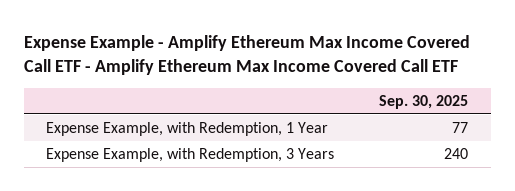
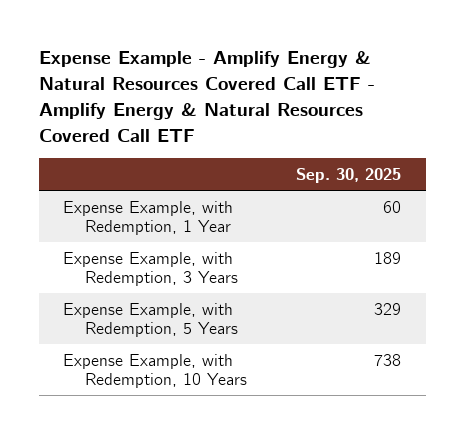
[24,35,471,76] Expense Example - Amplify Ethereum Max Income Covered Call ETF - Amplify Ethereum Max Income Covered Call ETF -> [38,51,375,142] Expense Example - Amplify Energy & Natural Resources Covered Call ETF - Amplify Energy & Natural Resources Covered Call ETF
[452,122,469,134] 77 -> [383,200,402,213] 60
[444,148,469,160] 240 -> [374,251,402,264] 189
none -> [63,302,239,337] Expense Example, with Redemption, 5 Years
none -> [63,353,248,388] Expense Example, with Redemption, 10 Years

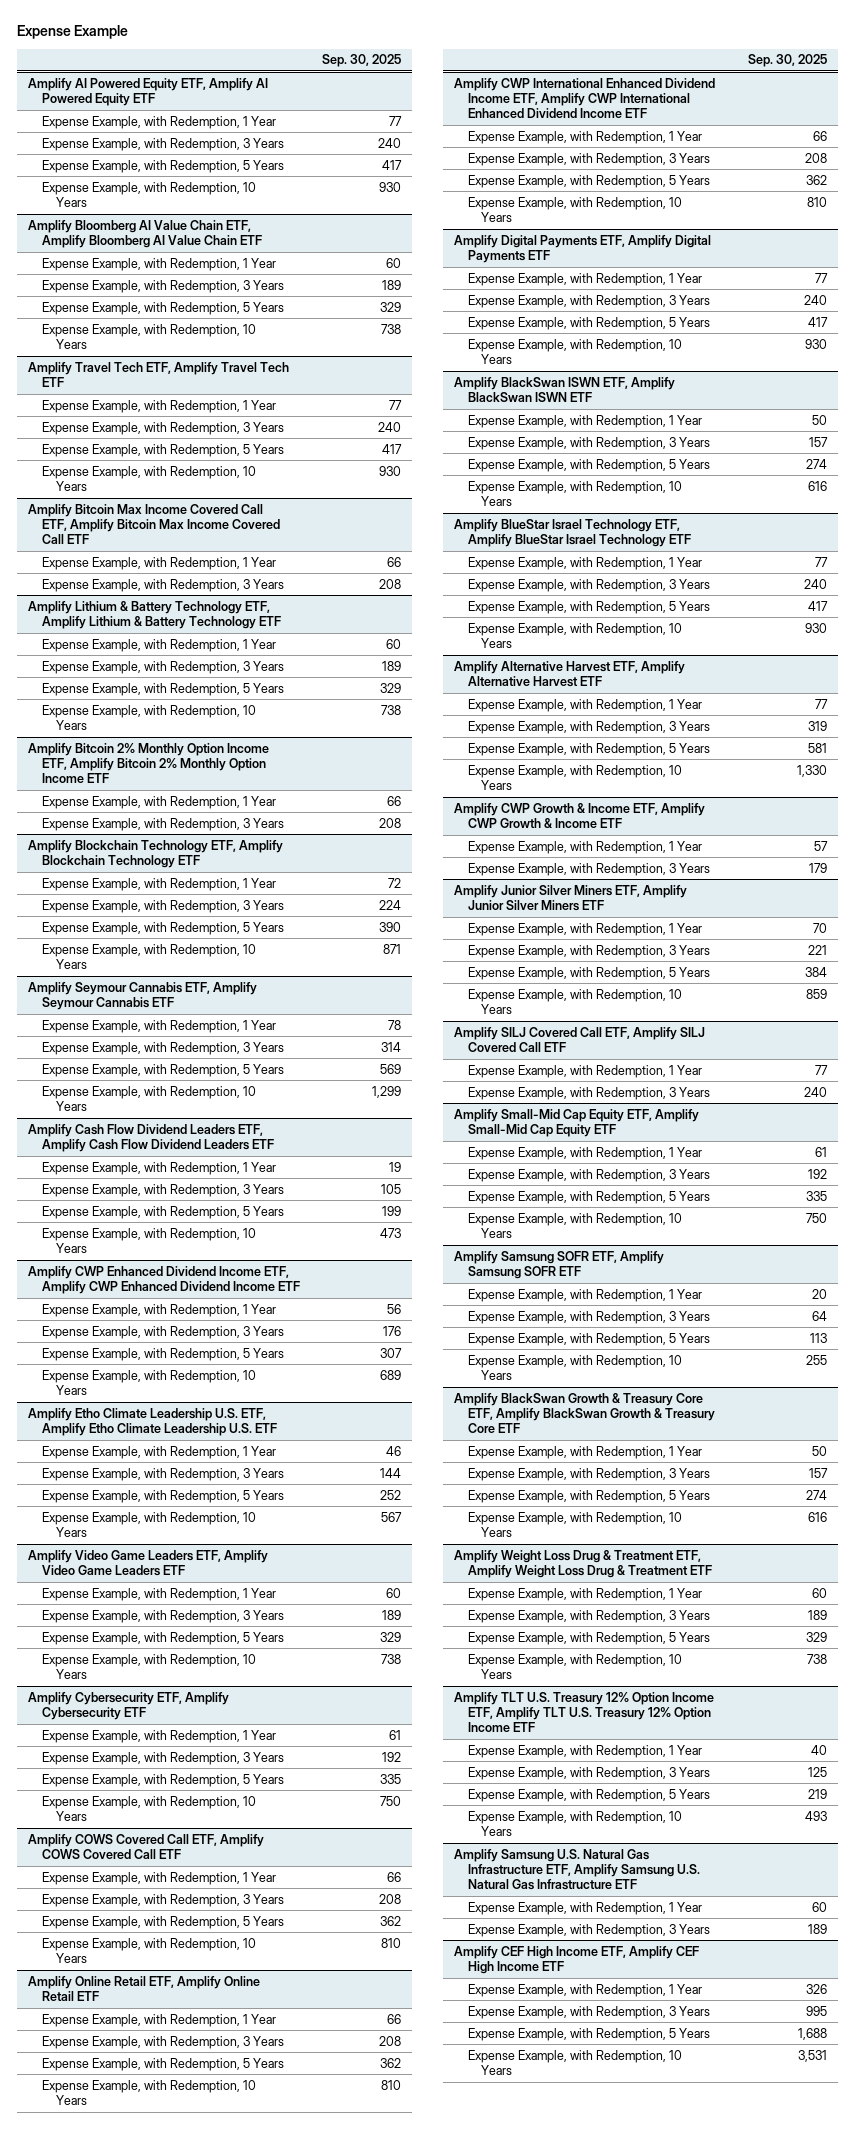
[38,51,375,142] Expense Example - Amplify Energy & Natural Resources Covered Call ETF - Amplify Energy & Natural Resources Covered Call ETF -> [17,25,129,40] Expense Example
none -> [28,77,269,106] Amplify AI Powered Equity ETF, Amplify AI Powered Equity ETF
none -> [42,115,277,129] Expense Example, with Redemption, 1 Year
none -> [42,137,285,151] Expense Example, with Redemption, 3 Years
none -> [42,159,285,173] Expense Example, with Redemption, 5 Years
none -> [42,181,257,207] Expense Example, with Redemption, 10 Years
none -> [28,219,263,248] Amplify Bloomberg AI Value Chain ETF, Amplify Bloomberg AI Value Chain ETF
none -> [28,361,290,387] Amplify Travel Tech ETF, Amplify Travel Tech ETF
none -> [42,399,277,413] Expense Example, with Redemption, 1 Year
none -> [42,421,285,435] Expense Example, with Redemption, 3 Years
none -> [42,443,285,457] Expense Example, with Redemption, 5 Years
none -> [42,465,257,491] Expense Example, with Redemption, 10 Years
none -> [28,503,281,545] Amplify Bitcoin Max Income Covered Call ETF, Amplify Bitcoin Max Income Covered Call ETF
none -> [42,556,277,570] Expense Example, with Redemption, 1 Year
none -> [42,578,285,592] Expense Example, with Redemption, 3 Years
none -> [28,600,282,629] Amplify Lithium & Battery Technology ETF, Amplify Lithium & Battery Technology ETF
none -> [42,638,277,652] Expense Example, with Redemption, 1 Year
none -> [42,660,285,674] Expense Example, with Redemption, 3 Years
none -> [42,682,285,696] Expense Example, with Redemption, 5 Years
none -> [42,704,257,730] Expense Example, with Redemption, 10 Years
none -> [28,742,270,784] Amplify Bitcoin 2% Monthly Option Income ETF, Amplify Bitcoin 2% Monthly Option Income ETF
none -> [42,795,277,809] Expense Example, with Redemption, 1 Year
none -> [42,817,285,831] Expense Example, with Redemption, 3 Years
none -> [28,839,284,868] Amplify Blockchain Technology ETF, Amplify Blockchain Technology ETF
none -> [42,877,277,891] Expense Example, with Redemption, 1 Year
none -> [42,899,285,913] Expense Example, with Redemption, 3 Years
none -> [42,921,285,935] Expense Example, with Redemption, 5 Years
none -> [42,943,257,969] Expense Example, with Redemption, 10 Years
none -> [28,981,258,1010] Amplify Seymour Cannabis ETF, Amplify Seymour Cannabis ETF
none -> [42,1019,277,1033] Expense Example, with Redemption, 1 Year
none -> [42,1041,285,1055] Expense Example, with Redemption, 3 Years
none -> [42,1063,285,1077] Expense Example, with Redemption, 5 Years
none -> [42,1085,257,1111] Expense Example, with Redemption, 10 Years
none -> [28,1123,275,1152] Amplify Cash Flow Dividend Leaders ETF, Amplify Cash Flow Dividend Leaders ETF
none -> [42,1161,277,1175] Expense Example, with Redemption, 1 Year
none -> [42,1183,285,1197] Expense Example, with Redemption, 3 Years
none -> [42,1205,285,1219] Expense Example, with Redemption, 5 Years
none -> [42,1227,257,1253] Expense Example, with Redemption, 10 Years
none -> [28,1265,301,1294] Amplify CWP Enhanced Dividend Income ETF, Amplify CWP Enhanced Dividend Income ETF
none -> [42,1303,277,1317] Expense Example, with Redemption, 1 Year
none -> [42,1325,285,1339] Expense Example, with Redemption, 3 Years
none -> [42,1347,285,1361] Expense Example, with Redemption, 5 Years
none -> [42,1369,257,1395] Expense Example, with Redemption, 10 Years
none -> [28,1407,278,1436] Amplify Etho Climate Leadership U.S. ETF, Amplify Etho Climate Leadership U.S. ETF
none -> [42,1445,277,1459] Expense Example, with Redemption, 1 Year
none -> [42,1467,285,1481] Expense Example, with Redemption, 3 Years
none -> [42,1489,285,1503] Expense Example, with Redemption, 5 Years
none -> [42,1511,257,1537] Expense Example, with Redemption, 10 Years
none -> [28,1549,269,1576] Amplify Video Game Leaders ETF, Amplify Video Game Leaders ETF
none -> [42,1587,277,1601] Expense Example, with Redemption, 1 Year
none -> [42,1609,285,1623] Expense Example, with Redemption, 3 Years
none -> [42,1631,285,1645] Expense Example, with Redemption, 5 Years
none -> [42,1653,257,1679] Expense Example, with Redemption, 10 Years
none -> [28,1691,230,1720] Amplify Cybersecurity ETF, Amplify Cybersecurity ETF
none -> [42,1729,277,1743] Expense Example, with Redemption, 1 Year
none -> [42,1751,285,1765] Expense Example, with Redemption, 3 Years
none -> [42,1773,285,1787] Expense Example, with Redemption, 5 Years
none -> [42,1795,257,1821] Expense Example, with Redemption, 10 Years
none -> [28,1833,265,1859] Amplify COWS Covered Call ETF, Amplify COWS Covered Call ETF
none -> [42,1871,277,1885] Expense Example, with Redemption, 1 Year
none -> [42,1893,285,1907] Expense Example, with Redemption, 3 Years
none -> [42,1915,285,1929] Expense Example, with Redemption, 5 Years
none -> [42,1937,257,1963] Expense Example, with Redemption, 10 Years
none -> [28,1975,261,2001] Amplify Online Retail ETF, Amplify Online Retail ETF
none -> [42,2013,277,2027] Expense Example, with Redemption, 1 Year
none -> [42,2035,285,2049] Expense Example, with Redemption, 3 Years
none -> [42,2057,285,2071] Expense Example, with Redemption, 5 Years
none -> [42,2079,257,2105] Expense Example, with Redemption, 10 Years
none -> [454,77,716,119] Amplify CWP International Enhanced Dividend Income ETF, Amplify CWP International Enhanced Dividend Income ETF
none -> [467,130,702,144] Expense Example, with Redemption, 1 Year
none -> [467,152,710,166] Expense Example, with Redemption, 3 Years
none -> [467,174,710,188] Expense Example, with Redemption, 5 Years
none -> [467,196,682,222] Expense Example, with Redemption, 10 Years
none -> [454,234,712,263] Amplify Digital Payments ETF, Amplify Digital Payments ETF
none -> [467,272,702,286] Expense Example, with Redemption, 1 Year
none -> [467,294,710,308] Expense Example, with Redemption, 3 Years
none -> [467,316,710,330] Expense Example, with Redemption, 5 Years
none -> [467,338,682,364] Expense Example, with Redemption, 10 Years
none -> [454,376,676,402] Amplify BlackSwan ISWN ETF, Amplify BlackSwan ISWN ETF
none -> [467,414,702,428] Expense Example, with Redemption, 1 Year
none -> [467,436,710,450] Expense Example, with Redemption, 3 Years
none -> [467,458,710,472] Expense Example, with Redemption, 5 Years
none -> [467,480,682,506] Expense Example, with Redemption, 10 Years
none -> [454,518,691,547] Amplify BlueStar Israel Technology ETF, Amplify BlueStar Israel Technology ETF
none -> [467,556,702,570] Expense Example, with Redemption, 1 Year
none -> [467,578,710,592] Expense Example, with Redemption, 3 Years
none -> [467,600,710,614] Expense Example, with Redemption, 5 Years
none -> [467,622,682,648] Expense Example, with Redemption, 10 Years
none -> [454,660,686,687] Amplify Alternative Harvest ETF, Amplify Alternative Harvest ETF
none -> [467,698,702,712] Expense Example, with Redemption, 1 Year
none -> [467,720,710,734] Expense Example, with Redemption, 3 Years
none -> [467,742,710,756] Expense Example, with Redemption, 5 Years
none -> [467,764,682,790] Expense Example, with Redemption, 10 Years
none -> [454,802,706,828] Amplify CWP Growth & Income ETF, Amplify CWP Growth & Income ETF
none -> [467,840,702,854] Expense Example, with Redemption, 1 Year
none -> [467,862,710,876] Expense Example, with Redemption, 3 Years
none -> [454,884,688,911] Amplify Junior Silver Miners ETF, Amplify Junior Silver Miners ETF
none -> [467,922,702,936] Expense Example, with Redemption, 1 Year
none -> [467,944,710,958] Expense Example, with Redemption, 3 Years
none -> [467,966,710,980] Expense Example, with Redemption, 5 Years
none -> [467,988,682,1014] Expense Example, with Redemption, 10 Years
none -> [454,1026,706,1052] Amplify SILJ Covered Call ETF, Amplify SILJ Covered Call ETF
none -> [467,1064,702,1078] Expense Example, with Redemption, 1 Year
none -> [467,1086,710,1100] Expense Example, with Redemption, 3 Years
none -> [454,1108,700,1137] Amplify Small-Mid Cap Equity ETF, Amplify Small-Mid Cap Equity ETF
none -> [467,1146,702,1160] Expense Example, with Redemption, 1 Year
none -> [467,1168,710,1182] Expense Example, with Redemption, 3 Years
none -> [467,1190,710,1204] Expense Example, with Redemption, 5 Years
none -> [467,1212,682,1238] Expense Example, with Redemption, 10 Years
none -> [454,1250,665,1279] Amplify Samsung SOFR ETF, Amplify Samsung SOFR ETF
none -> [467,1288,702,1302] Expense Example, with Redemption, 1 Year
none -> [467,1310,710,1324] Expense Example, with Redemption, 3 Years
none -> [467,1332,710,1346] Expense Example, with Redemption, 5 Years
none -> [467,1354,682,1380] Expense Example, with Redemption, 10 Years
none -> [454,1392,715,1434] Amplify BlackSwan Growth & Treasury Core ETF, Amplify BlackSwan Growth & Treasury Core ETF
none -> [467,1445,702,1459] Expense Example, with Redemption, 1 Year
none -> [467,1467,710,1481] Expense Example, with Redemption, 3 Years
none -> [467,1489,710,1503] Expense Example, with Redemption, 5 Years
none -> [467,1511,682,1537] Expense Example, with Redemption, 10 Years
none -> [454,1549,712,1578] Amplify Weight Loss Drug & Treatment ETF, Amplify Weight Loss Drug & Treatment ETF
none -> [467,1587,702,1601] Expense Example, with Redemption, 1 Year
none -> [467,1609,710,1623] Expense Example, with Redemption, 3 Years
none -> [467,1631,710,1645] Expense Example, with Redemption, 5 Years
none -> [467,1653,682,1679] Expense Example, with Redemption, 10 Years
none -> [454,1691,715,1733] Amplify TLT U.S. Treasury 12% Option Income ETF, Amplify TLT U.S. Treasury 12% Option Income ETF
none -> [467,1744,702,1758] Expense Example, with Redemption, 1 Year
none -> [467,1766,710,1780] Expense Example, with Redemption, 3 Years
none -> [467,1788,710,1802] Expense Example, with Redemption, 5 Years
none -> [467,1810,682,1836] Expense Example, with Redemption, 10 Years
none -> [454,1848,700,1891] Amplify Samsung U.S. Natural Gas Infrastructure ETF, Amplify Samsung U.S. Natural Gas Infrastructure ETF
none -> [467,1901,702,1915] Expense Example, with Redemption, 1 Year
none -> [467,1923,710,1937] Expense Example, with Redemption, 3 Years
none -> [454,1945,700,1974] Amplify CEF High Income ETF, Amplify CEF High Income ETF
none -> [467,1983,702,1997] Expense Example, with Redemption, 1 Year
none -> [467,2005,710,2019] Expense Example, with Redemption, 3 Years
none -> [467,2027,710,2041] Expense Example, with Redemption, 5 Years
none -> [467,2049,682,2075] Expense Example, with Redemption, 10 Years

